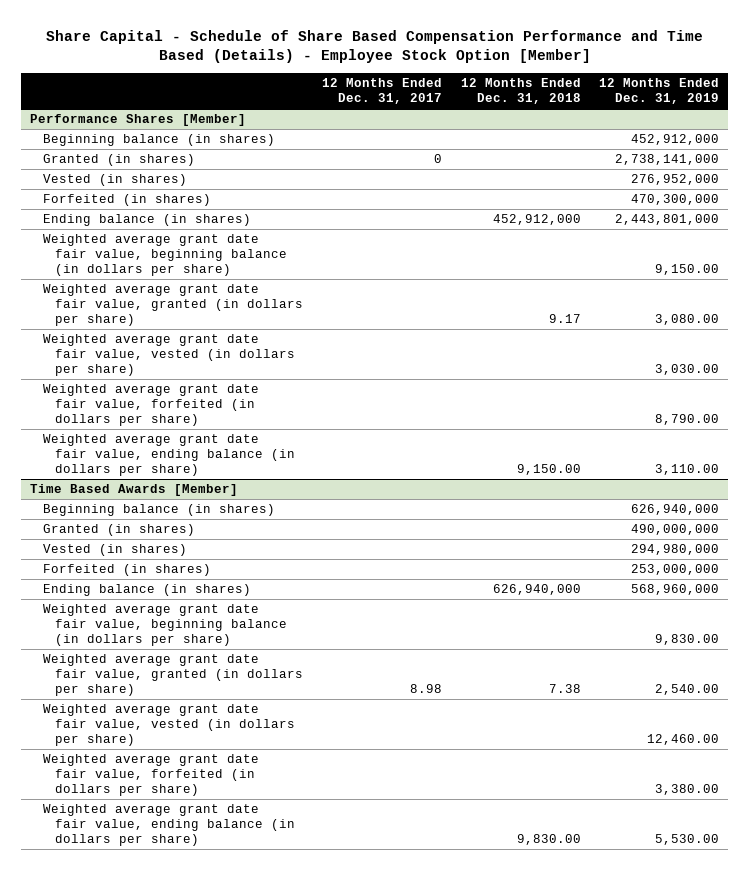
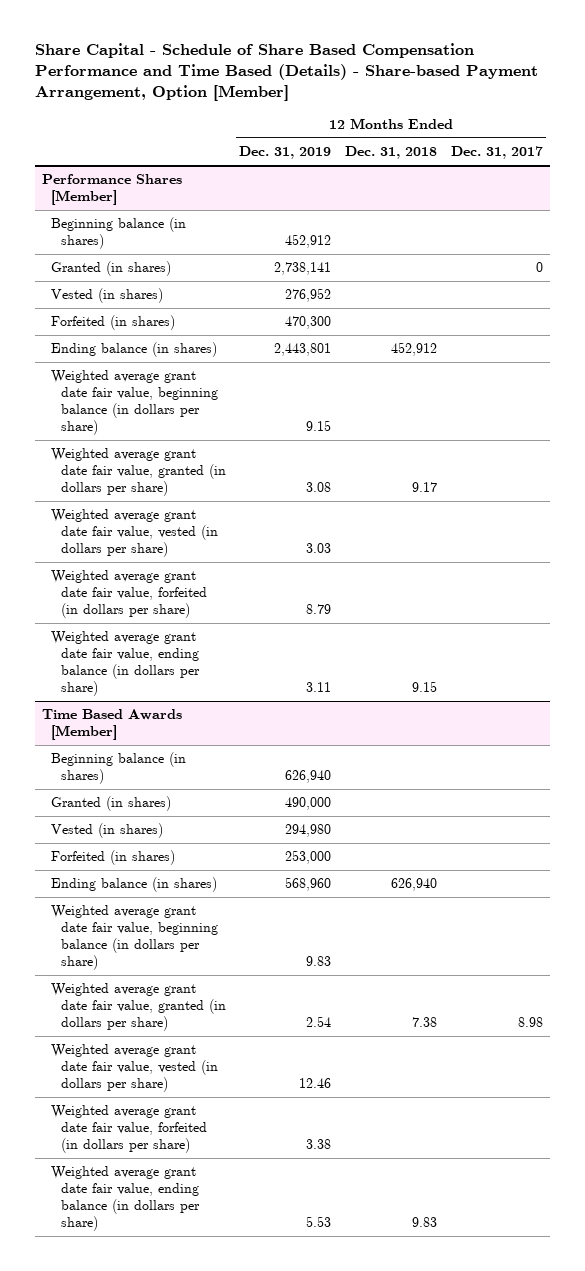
[45,29,703,64] Share Capital - Schedule of Share Based Compensation Performance and Time Based (Details) - Employee Stock Option [Member] -> [34,43,538,101] Share Capital - Schedule of Share Based Compensation Performance and Time Based (Details) - Share-based Payment Arrangement, Option [Member]
[631,134,720,146] 452,912,000 -> [285,234,332,249] 452,912
[615,154,720,166] 2,738,141,000 -> [274,262,332,276] 2,738,141
[631,174,720,186] 276,952,000 -> [285,288,332,303] 276,952
[631,194,720,206] 470,300,000 -> [285,316,332,330] 470,300
[492,214,581,226] 452,912,000 -> [391,342,438,357] 452,912
[615,214,720,226] 2,443,801,000 -> [274,343,332,357] 2,443,801
[655,263,720,275] 9,150.00 -> [306,420,332,432] 9.15
[655,313,720,325] 3,080.00 -> [306,482,332,493] 3.08
[655,363,720,375] 3,030.00 -> [306,543,332,554] 3.03
[655,413,720,425] 8,790.00 -> [306,604,332,615] 8.79
[516,463,581,475] 9,150.00 -> [412,681,438,693] 9.15
[655,463,720,475] 3,110.00 -> [306,682,332,693] 3.11
[631,504,720,516] 626,940,000 -> [285,770,332,784] 626,940
[631,524,720,536] 490,000,000 -> [285,797,332,811] 490,000
[631,544,720,556] 294,980,000 -> [285,824,332,838] 294,980
[631,564,720,576] 253,000,000 -> [285,850,332,865] 253,000
[492,584,581,596] 626,940,000 -> [391,878,438,892] 626,940
[631,584,720,596] 568,960,000 -> [285,877,332,892] 568,960
[655,633,720,645] 9,830.00 -> [306,956,332,967] 9.83
[655,683,720,695] 2,540.00 -> [306,1016,332,1028] 2.54
[647,733,720,745] 12,460.00 -> [299,1078,332,1089] 12.46
[655,783,720,795] 3,380.00 -> [306,1139,332,1150] 3.38
[516,833,581,845] 9,830.00 -> [412,1217,438,1228] 9.83
[655,833,720,845] 5,530.00 -> [306,1216,332,1228] 5.53

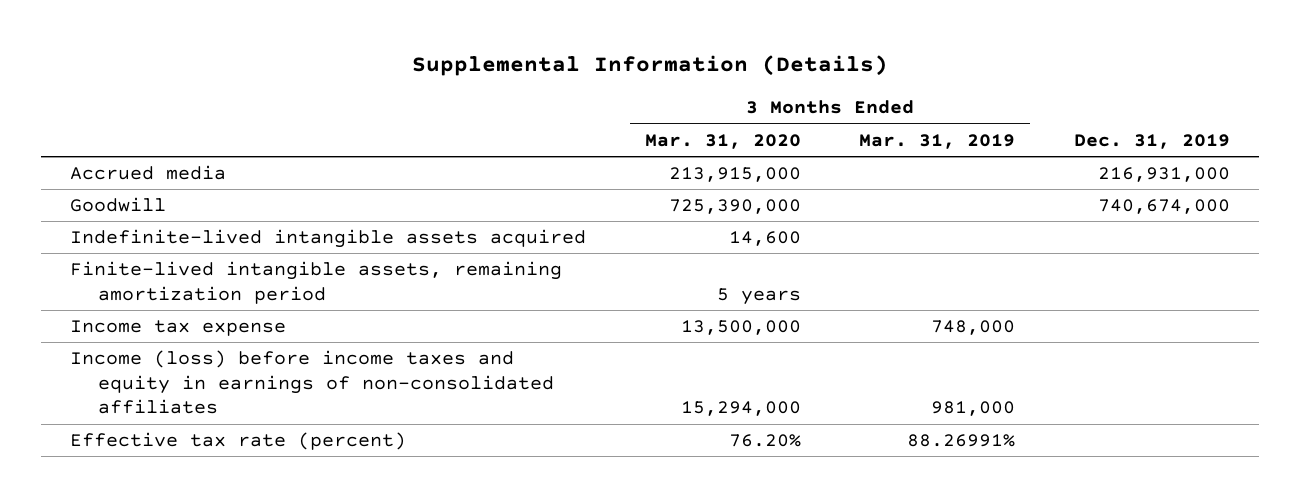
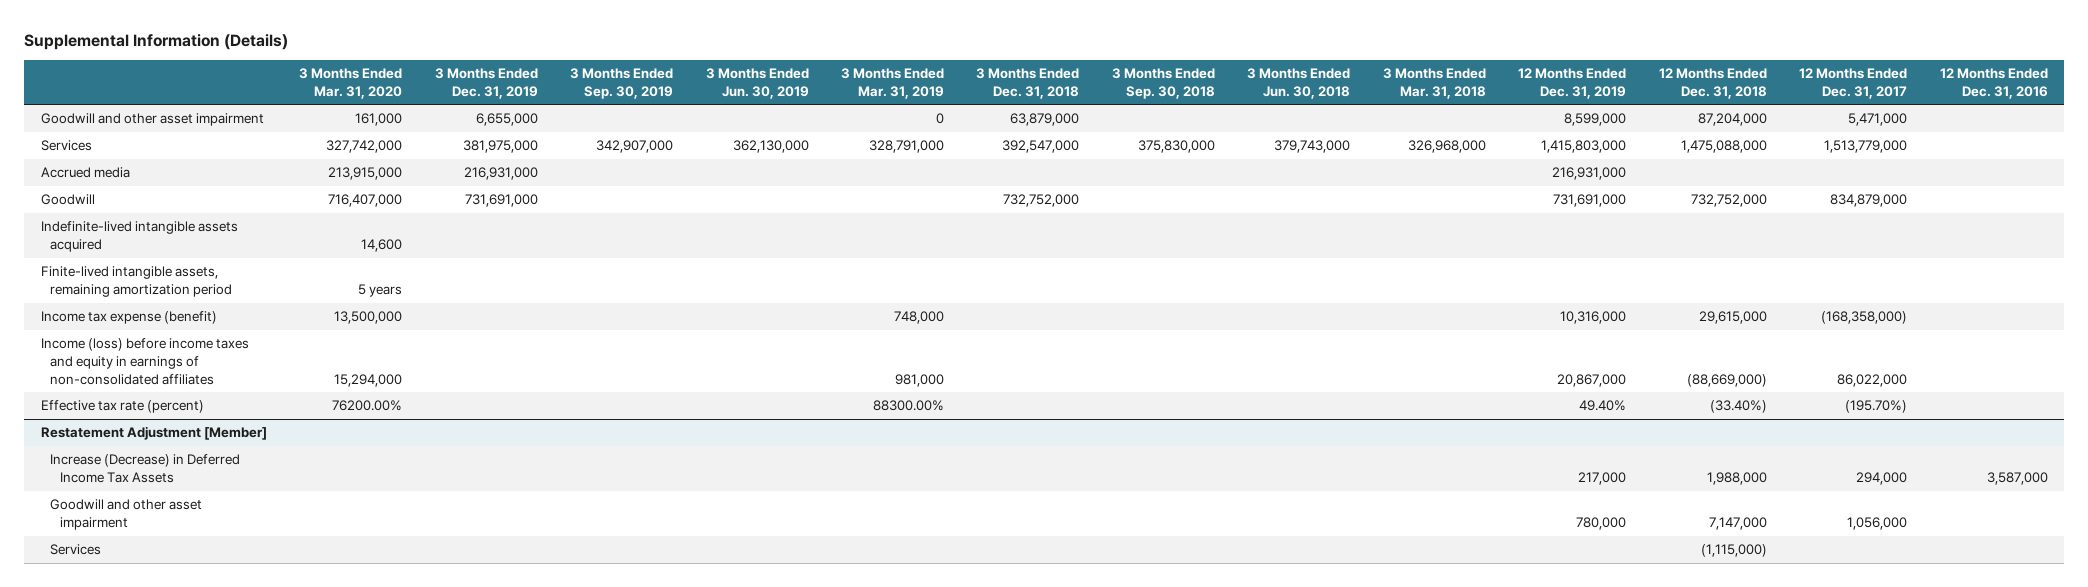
[1073,133,1230,149] Dec. 31, 2019 -> none
none -> [434,67,538,99] 3 Months Ended Dec. 31, 2019
none -> [570,67,674,99] 3 Months Ended Sep. 30, 2019
none -> [705,67,809,99] 3 Months Ended Jun. 30, 2019
none -> [976,67,1080,99] 3 Months Ended Dec. 31, 2018
none -> [1111,67,1215,99] 3 Months Ended Sep. 30, 2018
none -> [1247,67,1351,99] 3 Months Ended Jun. 30, 2018
none -> [1382,67,1486,99] 3 Months Ended Mar. 31, 2018
none -> [1518,67,1627,99] 12 Months Ended Dec. 31, 2019
none -> [1658,67,1767,99] 12 Months Ended Dec. 31, 2018
none -> [1799,67,1908,99] 12 Months Ended Dec. 31, 2017
none -> [1939,67,2048,99] 12 Months Ended Dec. 31, 2016
none -> [40,113,264,127] Goodwill and other asset impairment
none -> [40,140,92,152] Services
[668,199,801,215] 725,390,000 -> [328,194,403,208] 716,407,000
[69,320,286,337] Income tax expense -> [40,311,217,325] Income tax expense (benefit)
[728,434,801,448] 76.20% -> [332,400,403,412] 76200.00%
[907,434,1016,448] 88.26991% -> [873,400,945,412] 88300.00%
none -> [40,426,267,441] Restatement Adjustment [Member]
none -> [50,454,241,484] Increase (Decrease) in Deferred Income Tax Assets
none -> [50,499,203,531] Goodwill and other asset impairment
none -> [50,544,102,556] Services

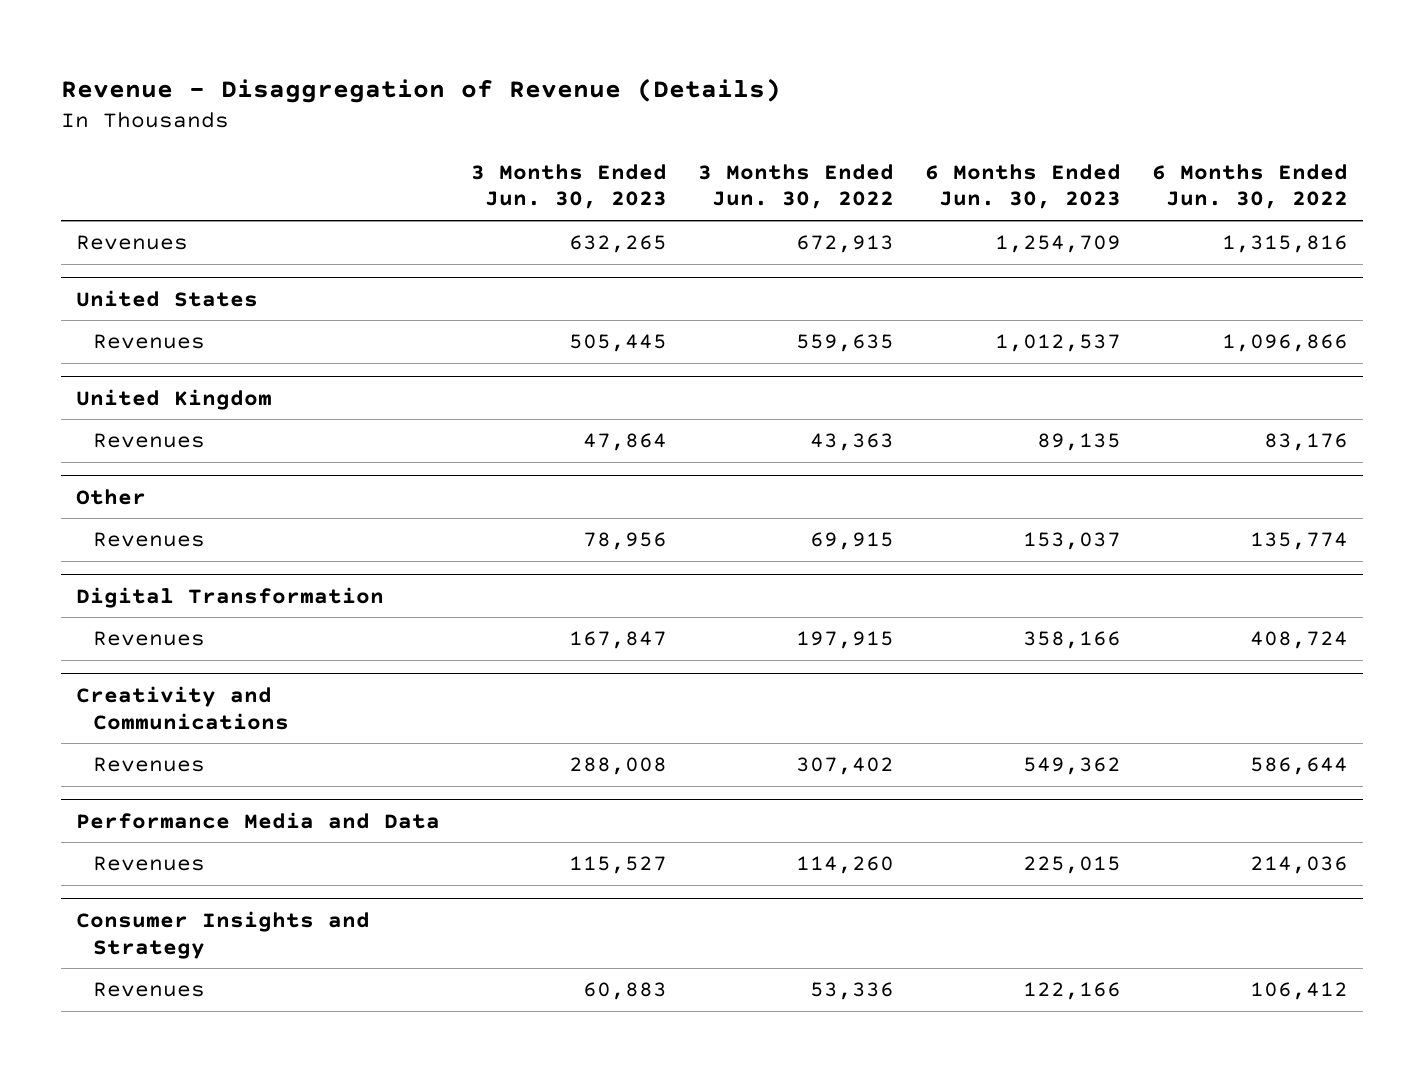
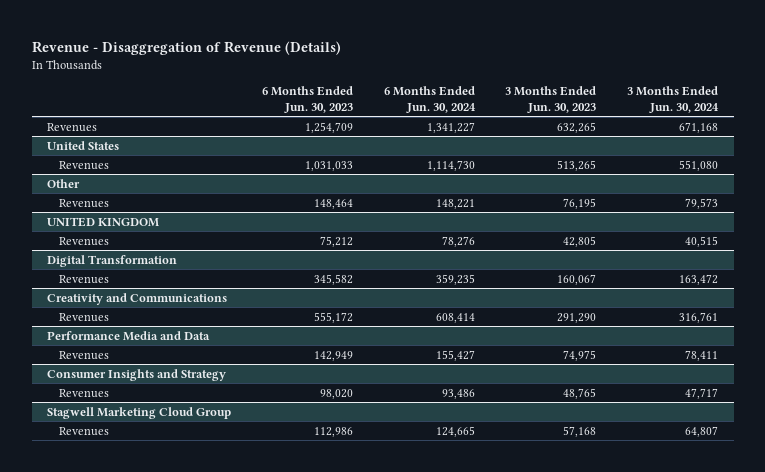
[698,163,895,210] 3 Months Ended Jun. 30, 2022 -> none
[1151,163,1348,210] 6 Months Ended Jun. 30, 2022 -> none
none -> [383,86,476,113] 6 Months Ended Jun. 30, 2024
none -> [627,86,720,113] 3 Months Ended Jun. 30, 2024
[76,388,273,410] United Kingdom -> none
[93,433,206,449] Revenues -> none
[569,334,668,353] 505,445 -> [557,159,597,171] 513,265
[994,334,1121,353] 1,012,537 -> [304,160,353,171] 1,031,033
[583,532,668,551] 78,956 -> [563,197,597,209] 76,195
[1022,532,1121,551] 153,037 -> [313,198,353,209] 148,464
none -> [47,216,160,227] UNITED KINGDOM
none -> [58,236,109,246] Revenues
[569,631,668,650] 167,847 -> [557,273,597,285] 160,067
[1022,631,1121,650] 358,166 -> [313,273,353,285] 345,582
[569,757,668,776] 288,008 -> [557,312,597,323] 291,290
[1022,757,1121,776] 549,362 -> [313,311,353,323] 555,172
[569,856,668,875] 115,527 -> [563,349,597,361] 74,975
[1022,856,1121,875] 225,015 -> [313,350,353,361] 142,949
[583,982,668,1001] 60,883 -> [563,387,597,399] 48,765
[1022,982,1121,1001] 122,166 -> [319,388,353,399] 98,020
none -> [47,406,232,419] Stagwell Marketing Cloud Group
none -> [58,426,109,436] Revenues

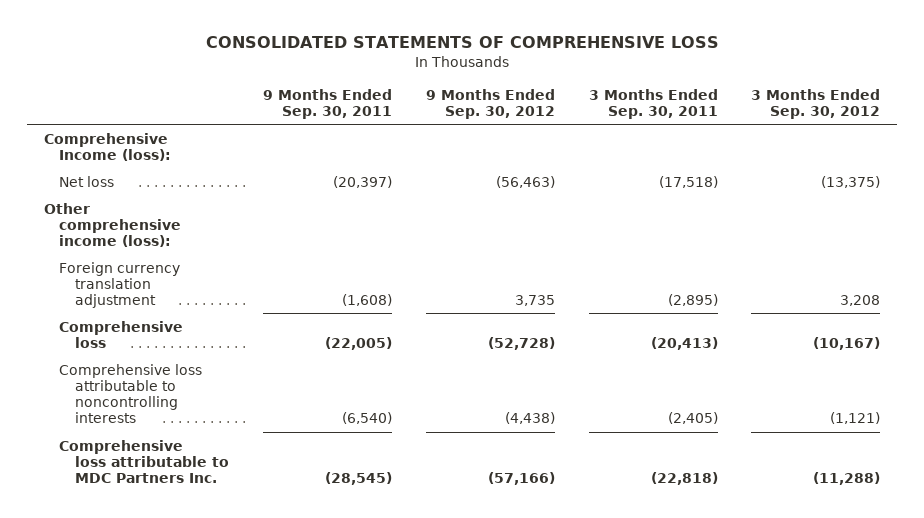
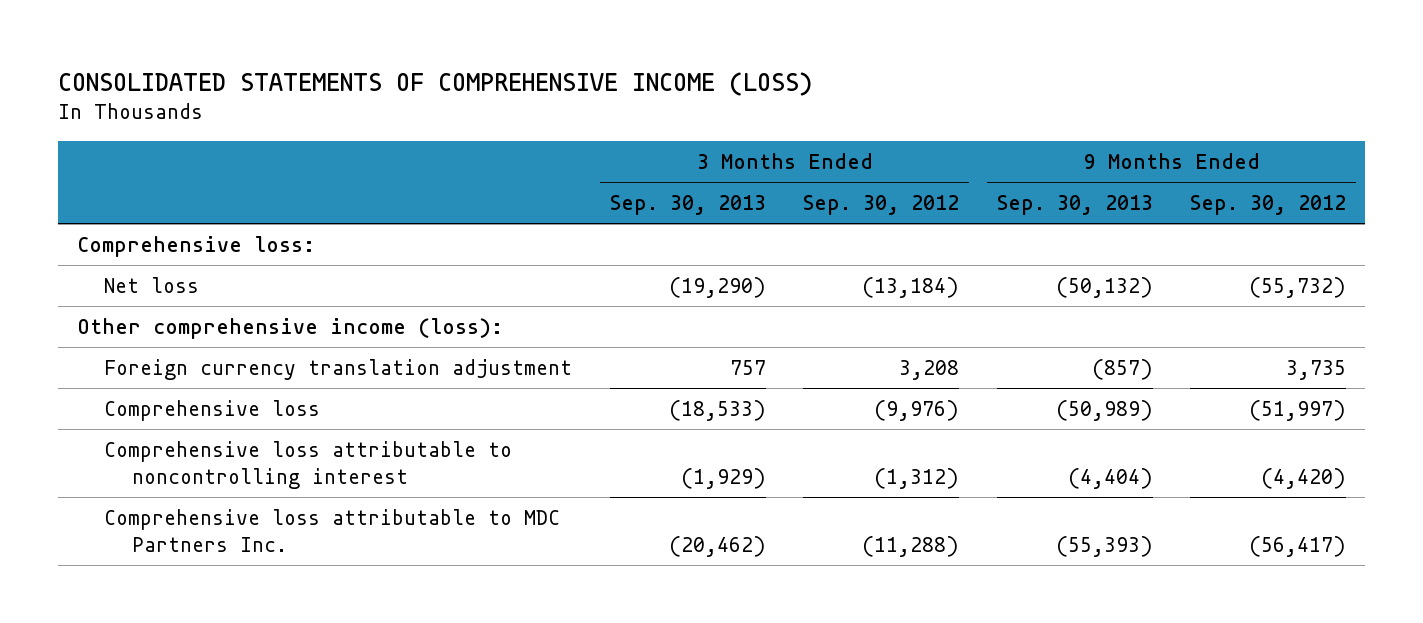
[206,36,720,49] CONSOLIDATED STATEMENTS OF COMPREHENSIVE LOSS -> [57,71,812,96] CONSOLIDATED STATEMENTS OF COMPREHENSIVE INCOME (LOSS)
[262,88,392,119] 9 Months Ended Sep. 30, 2011 -> none
[588,88,718,119] 3 Months Ended Sep. 30, 2011 -> none
none -> [609,195,766,216] Sep. 30, 2013
none -> [996,195,1153,216] Sep. 30, 2013
[43,132,172,161] Comprehensive Income (loss): -> [76,235,315,257] Comprehensive loss:
[495,175,555,188] (56,463) -> [1249,276,1347,298] (55,732)
[821,175,881,188] (13,375) -> [862,276,960,298] (13,184)
[487,336,555,350] (52,728) -> [1249,399,1347,421] (51,997)
[813,336,881,350] (10,167) -> [874,399,960,421] (9,976)
[59,363,203,424] Comprehensive loss attributable to noncontrolling interests -> [104,440,513,489] Comprehensive loss attributable to noncontrolling interest
[504,412,555,425] (4,438) -> [1261,467,1347,489] (4,420)
[830,412,881,425] (1,121) -> [874,467,960,489] (1,312)
[487,472,555,486] (57,166) -> [1249,535,1347,557] (56,417)

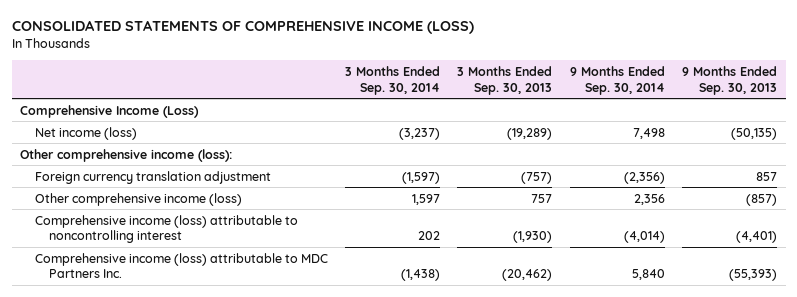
[803,195,960,216] Sep. 30, 2012 -> none
[1190,195,1347,216] Sep. 30, 2012 -> none
none -> [345,66,441,95] 3 Months Ended Sep. 30, 2014
none -> [569,66,665,95] 9 Months Ended Sep. 30, 2014
[76,235,315,257] Comprehensive loss: -> [20,104,200,118] Comprehensive Income (Loss)
[104,276,200,293] Net loss -> [34,126,137,140] Net income (loss)
[668,276,766,298] (19,290) -> [507,127,553,140] (19,289)
[1055,276,1153,298] (50,132) -> [730,127,777,140] (50,135)
[729,359,766,375] 757 -> [521,171,553,184] (757)
[1091,358,1153,380] (857) -> [755,171,777,181] 857
[104,399,321,421] Comprehensive loss -> [34,192,242,206] Other comprehensive income (loss)
[668,399,766,421] (18,533) -> [531,193,553,203] 757
[1055,399,1153,421] (50,989) -> [745,193,777,206] (857)
[104,440,513,489] Comprehensive loss attributable to noncontrolling interest -> [34,214,298,244] Comprehensive income (loss) attributable to noncontrolling interest
[680,467,766,489] (1,929) -> [513,231,553,244] (1,930)
[1067,467,1153,489] (4,404) -> [735,231,777,244] (4,401)
[104,508,561,552] Comprehensive loss attributable to MDC Partners Inc. -> [34,252,328,279] Comprehensive income (loss) attributable to MDC Partners Inc.

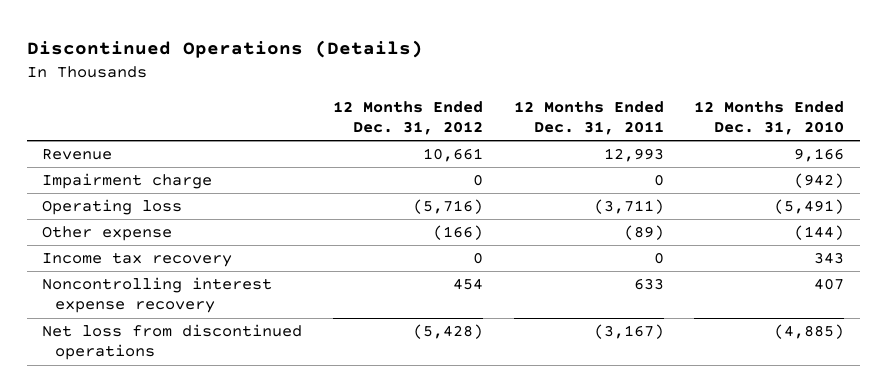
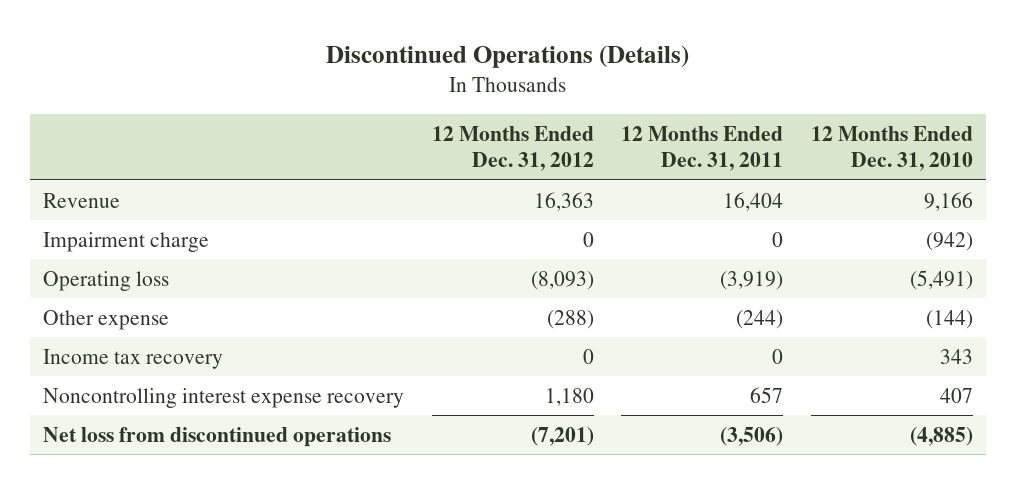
[423,148,484,163] 10,661 -> [533,191,594,211] 16,363
[603,148,664,163] 12,993 -> [723,191,784,211] 16,404
[413,199,484,215] (5,716) -> [530,270,594,290] (8,093)
[593,199,664,215] (3,711) -> [720,270,784,290] (3,919)
[433,225,484,241] (166) -> [546,309,594,329] (288)
[623,225,664,241] (89) -> [736,309,784,329] (244)
[453,278,484,291] 454 -> [544,387,594,406] 1,180
[633,278,664,291] 633 -> [750,386,784,403] 657
[413,324,484,340] (5,428) -> [530,426,594,446] (7,201)
[593,324,664,340] (3,167) -> [720,426,784,446] (3,506)

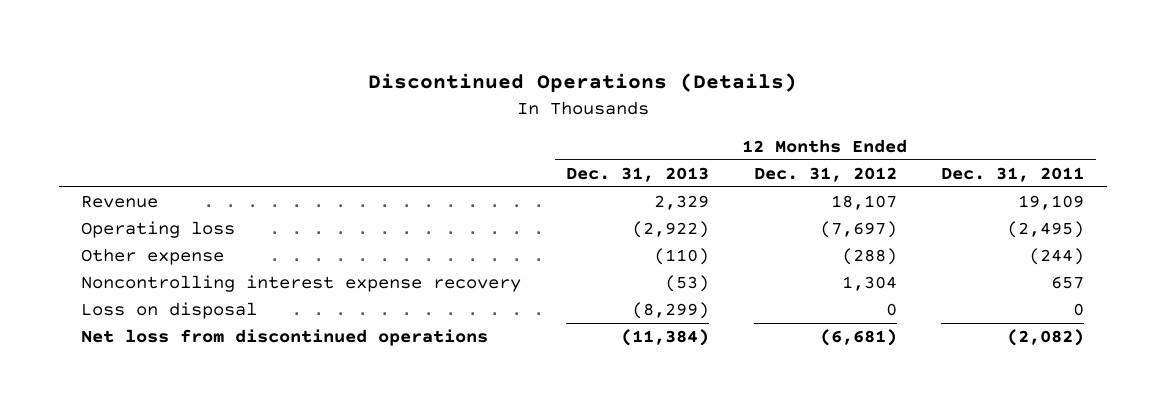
[810,125,973,172] 12 Months Ended Dec. 31, 2010 -> none
none -> [565,166,709,182] Dec. 31, 2013
[43,231,210,252] Impairment charge -> none
[533,191,594,211] 16,363 -> [830,195,897,211] 18,107
[723,191,784,211] 16,404 -> [1018,195,1085,211] 19,109
[530,270,594,290] (8,093) -> [819,221,897,239] (7,697)
[720,270,784,290] (3,919) -> [1007,221,1085,239] (2,495)
[43,348,224,369] Income tax recovery -> none
[544,387,594,406] 1,180 -> [841,276,897,292] 1,304
none -> [81,302,258,320] Loss on disposal
[530,426,594,446] (7,201) -> [819,329,897,347] (6,681)
[720,426,784,446] (3,506) -> [1007,329,1085,347] (2,082)

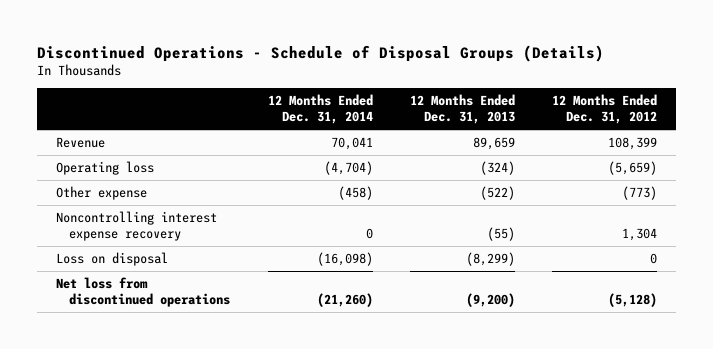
[367,73,797,94] Discontinued Operations (Details) -> [37,44,605,62] Discontinued Operations - Schedule of Disposal Groups (Details)
[941,166,1085,182] Dec. 31, 2011 -> none
none -> [267,94,373,124] 12 Months Ended Dec. 31, 2014
[653,195,709,211] 2,329 -> [472,137,515,151] 89,659
[830,195,897,211] 18,107 -> [608,137,658,151] 108,399
[631,221,709,239] (2,922) -> [479,161,515,176] (324)
[819,221,897,239] (7,697) -> [608,161,658,176] (5,659)
[653,248,709,266] (110) -> [479,186,515,201] (522)
[841,248,897,266] (288) -> [622,186,658,201] (773)
[664,275,709,293] (53) -> [486,226,515,241] (55)
[620,329,709,347] (11,384) -> [465,292,515,307] (9,200)
[819,329,897,347] (6,681) -> [608,292,658,307] (5,128)

